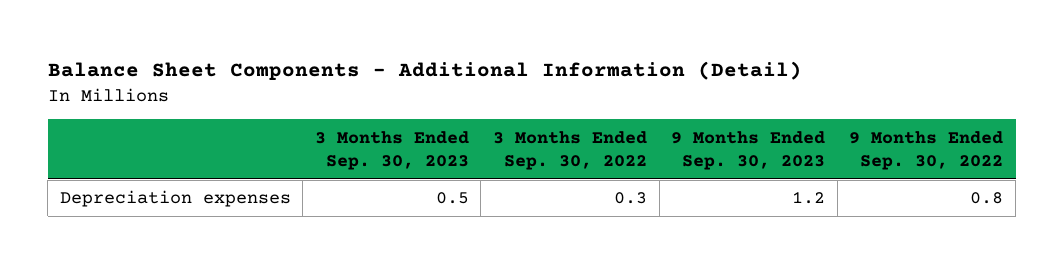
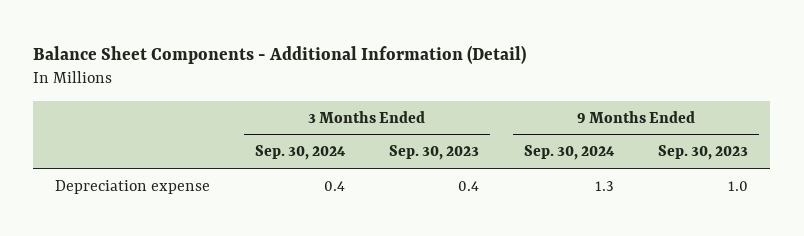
[493,130,648,171] 3 Months Ended Sep. 30, 2022 -> none
[849,130,1004,171] 9 Months Ended Sep. 30, 2022 -> none
none -> [254,145,346,161] Sep. 30, 2024
none -> [523,145,615,161] Sep. 30, 2024
[59,190,291,208] Depreciation expenses -> [55,179,211,194] Depreciation expense
[435,192,469,205] 0.5 -> [458,180,480,191] 0.4
[792,191,826,205] 1.2 -> [728,180,749,191] 1.0

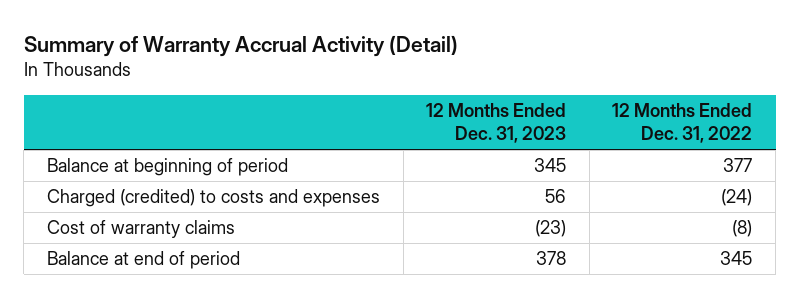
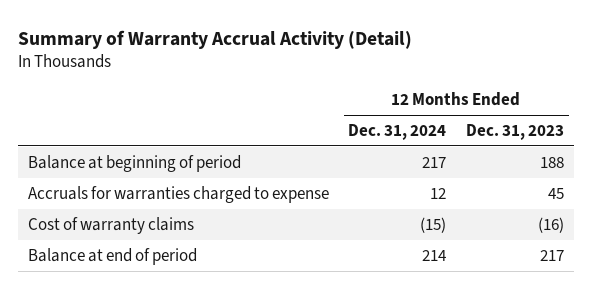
[612,102,753,144] 12 Months Ended Dec. 31, 2022 -> none
none -> [348,124,447,141] Dec. 31, 2024
[47,189,381,208] Charged (credited) to costs and expenses -> none
[534,158,567,173] 345 -> [539,156,564,168] 188
none -> [27,185,329,203] Accruals for warranties charged to expense
[535,220,567,238] (23) -> [537,216,564,233] (16)
[536,251,567,266] 378 -> [539,249,564,261] 217

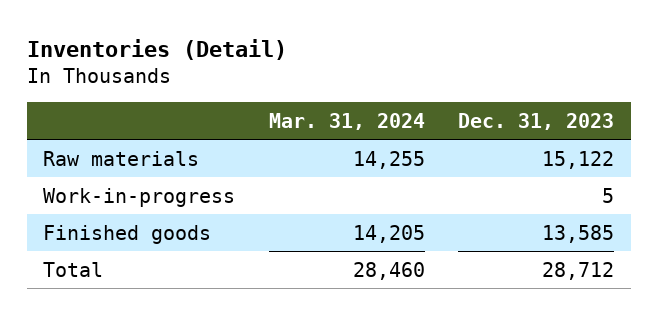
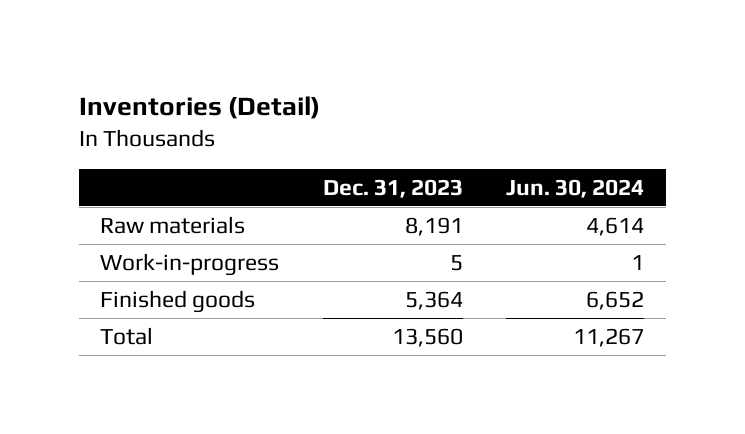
[268,112,425,130] Mar. 31, 2024 -> none
none -> [506,178,645,198] Jun. 30, 2024
[542,150,615,169] 15,122 -> [404,216,463,236] 8,191
[542,224,615,243] 13,585 -> [404,290,463,310] 5,364
[542,261,615,280] 28,712 -> [391,327,463,347] 13,560

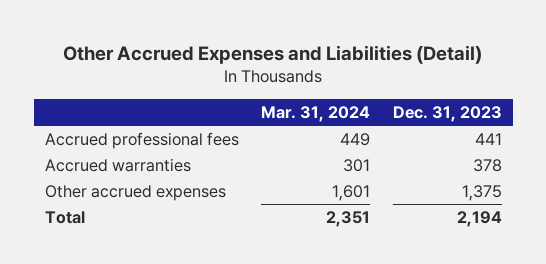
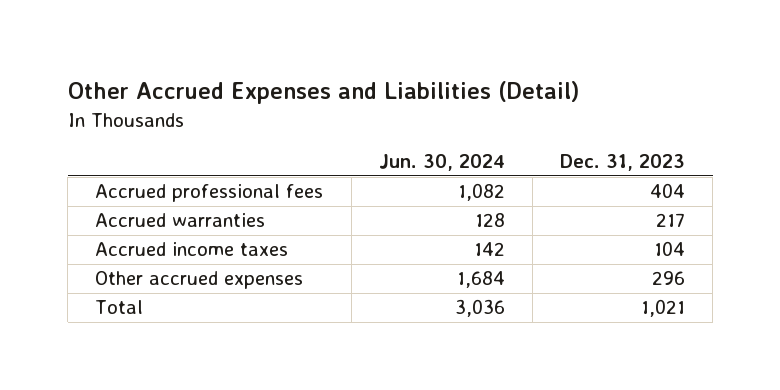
[261,105,371,122] Mar. 31, 2024 -> none
none -> [378,154,505,172] Jun. 30, 2024
[474,133,502,146] 441 -> [650,183,686,199] 404
[472,159,502,173] 378 -> [656,213,686,228] 217
none -> [95,242,289,257] Accrued income taxes
[461,185,502,202] 1,375 -> [652,271,686,286] 296
[456,211,502,228] 2,194 -> [641,299,686,318] 1,021

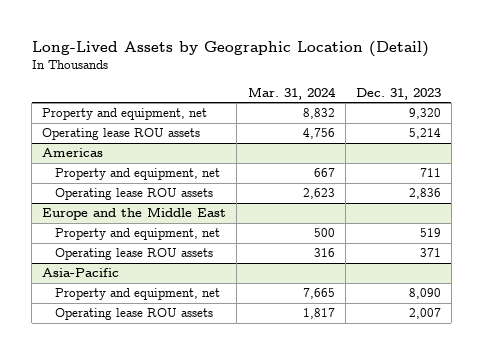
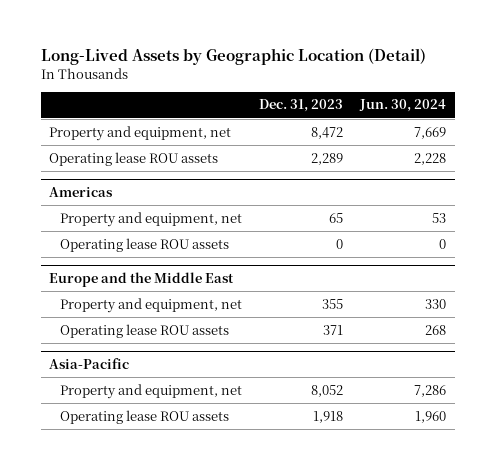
[247,86,336,100] Mar. 31, 2024 -> none
none -> [358,99,446,113] Jun. 30, 2024
[408,108,441,120] 9,320 -> [310,126,343,139] 8,472
[408,128,441,140] 5,214 -> [310,152,343,165] 2,289
[419,168,441,178] 711 -> [328,212,343,223] 65
[408,188,441,200] 2,836 -> [335,238,343,249] 0
[419,228,441,238] 519 -> [321,298,343,309] 355
[408,288,441,300] 8,090 -> [310,384,343,397] 8,052
[408,308,441,320] 2,007 -> [312,410,343,423] 1,918

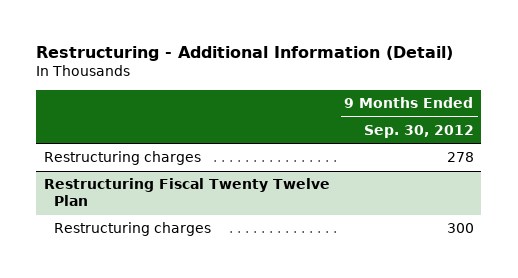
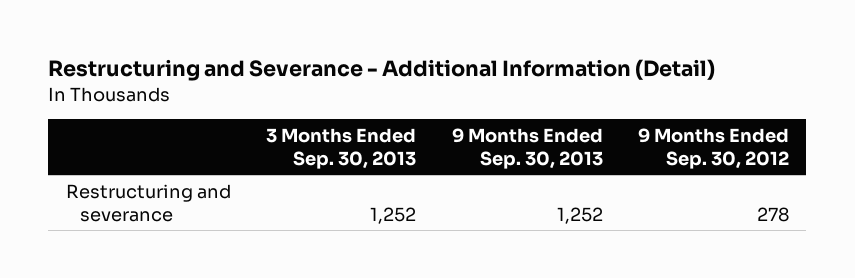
[36,45,454,61] Restructuring - Additional Information (Detail) -> [48,59,716,82] Restructuring and Severance - Additional Information (Detail)
none -> [266,127,417,169] 3 Months Ended Sep. 30, 2013
none -> [451,127,603,169] 9 Months Ended Sep. 30, 2013
[43,178,330,207] Restructuring Fiscal Twenty Twelve Plan -> none
[53,222,211,237] Restructuring charges -> none
[43,151,201,166] Restructuring charges -> [65,183,231,222] Restructuring and severance

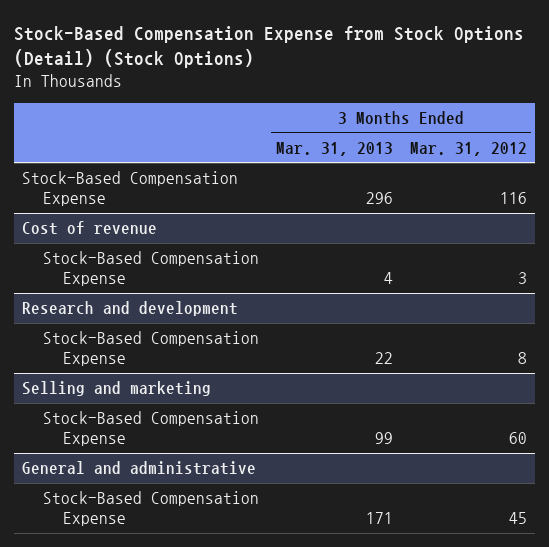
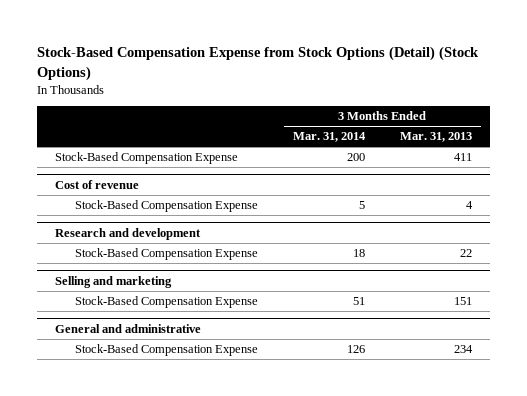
[409,141,527,156] Mar. 31, 2012 -> none
none -> [292,132,366,143] Mar. 31, 2014
[365,192,393,205] 296 -> [454,153,473,162] 411
[374,432,393,445] 99 -> [454,297,473,306] 151
[365,512,393,525] 171 -> [454,345,474,354] 234

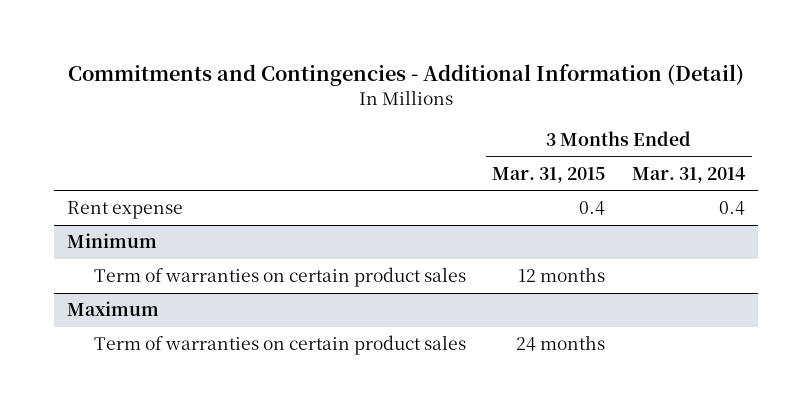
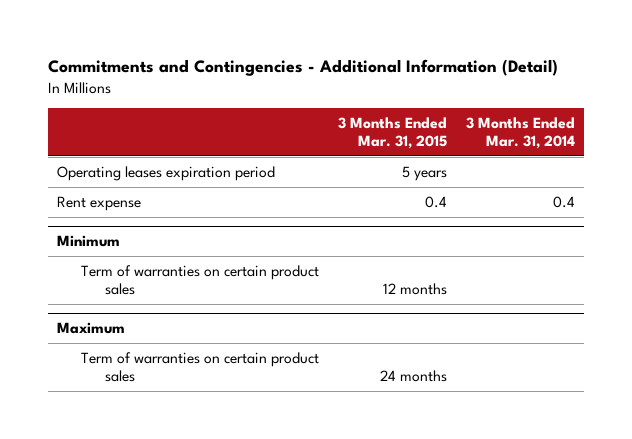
none -> [57,166,276,182] Operating leases expiration period

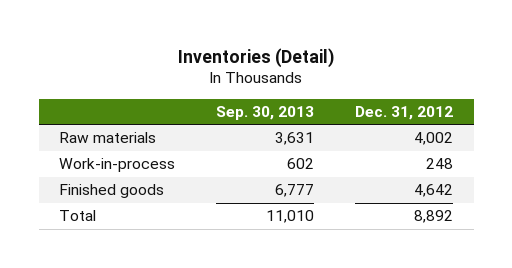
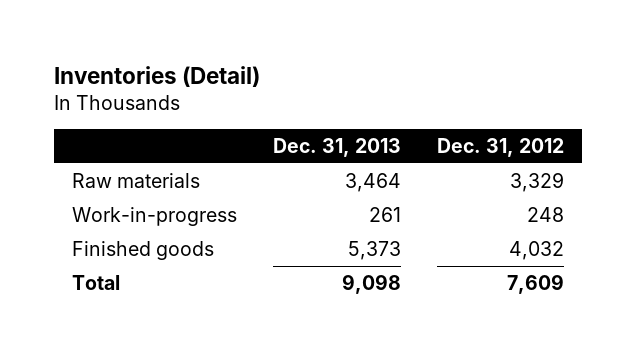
[216,105,315,120] Sep. 30, 2013 -> none
none -> [272,138,401,158] Dec. 31, 2013
[414,132,454,146] 4,002 -> [509,171,564,192] 3,329
[59,158,176,173] Work-in-process -> [71,206,237,226] Work-in-progress
[414,184,454,198] 4,642 -> [508,240,564,260] 4,032
[414,210,454,224] 8,892 -> [506,273,564,294] 7,609

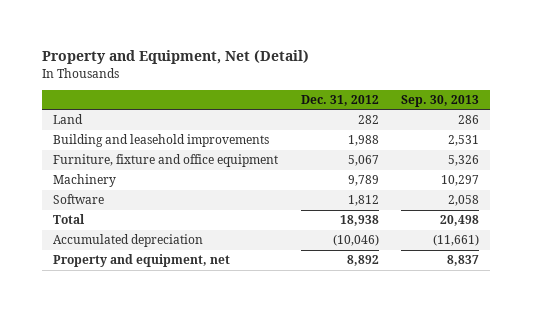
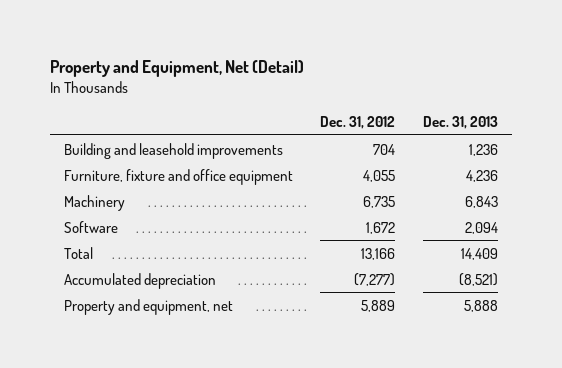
[401,94,480,107] Sep. 30, 2013 -> none
none -> [422,115,498,129] Dec. 31, 2013
[53,114,84,125] Land -> none
[347,135,379,147] 1,988 -> [373,143,396,155] 704
[347,155,379,167] 5,067 -> [363,169,396,182] 4,055
[347,175,379,187] 9,789 -> [363,195,396,208] 6,735
[347,195,379,207] 1,812 -> [366,221,396,234] 1,672
[339,215,379,227] 18,938 -> [361,247,396,260] 13,166
[332,234,379,247] (10,046) -> [354,272,396,286] (7,277)
[346,255,379,267] 8,892 -> [361,299,396,312] 5,889

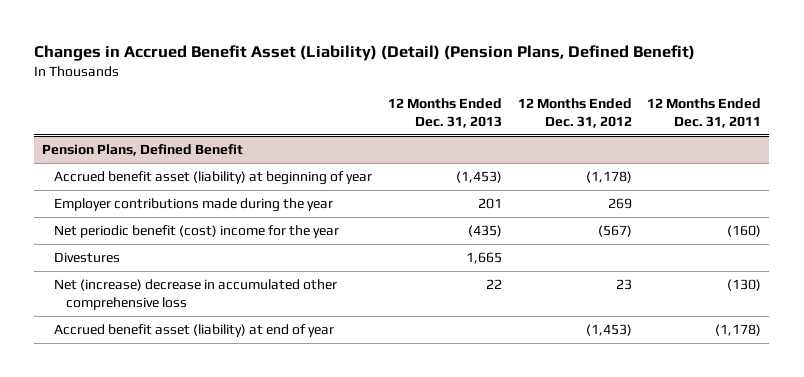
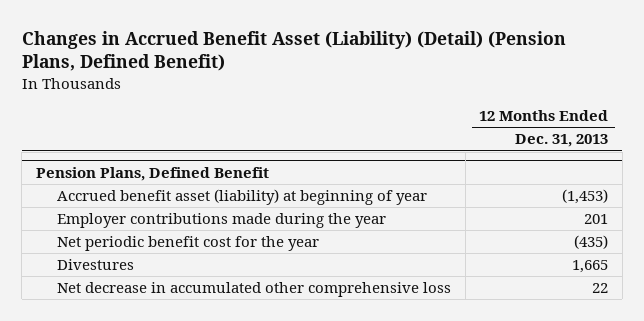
[517,98,632,128] 12 Months Ended Dec. 31, 2012 -> none
[647,98,762,128] 12 Months Ended Dec. 31, 2011 -> none
[54,225,340,239] Net periodic benefit (cost) income for the year -> [57,236,320,252] Net periodic benefit cost for the year
[54,324,335,338] Accrued benefit asset (liability) at end of year -> none
[54,279,338,310] Net (increase) decrease in accumulated other comprehensive loss -> [57,282,452,298] Net decrease in accumulated other comprehensive loss

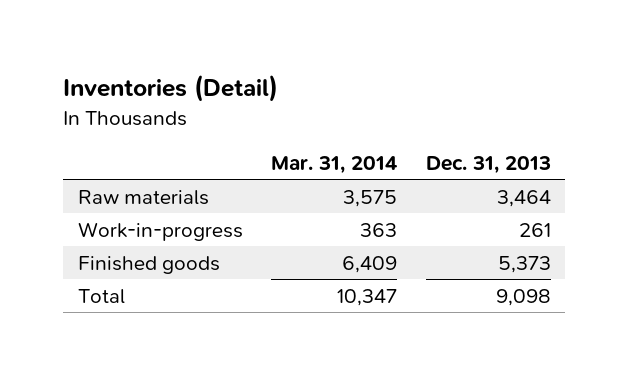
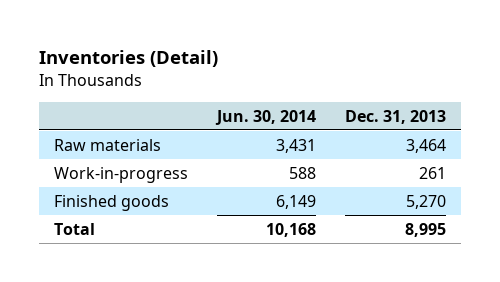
[271,155,398,174] Mar. 31, 2014 -> none
none -> [214,109,316,125] Jun. 30, 2014
[497,255,551,273] 5,373 -> [406,194,447,209] 5,270
[495,288,551,306] 9,098 -> [405,222,447,237] 8,995

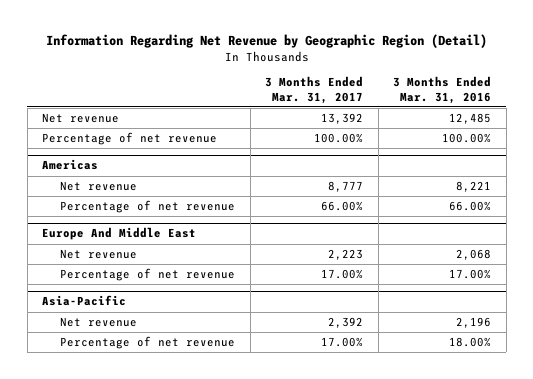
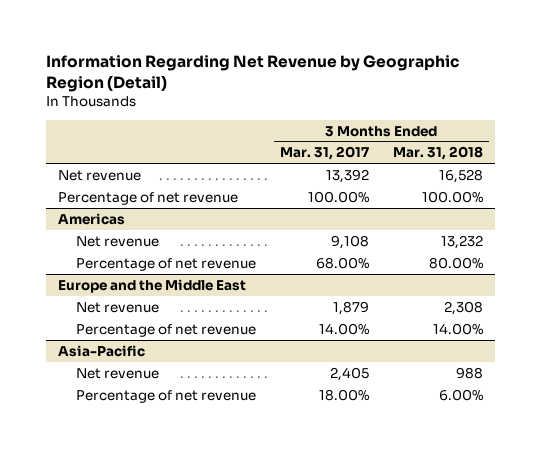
[393,76,492,104] 3 Months Ended Mar. 31, 2016 -> none
none -> [392,146,483,161] Mar. 31, 2018
[328,181,364,193] 8,777 -> [330,234,369,249] 9,108
[321,201,364,212] 66.00% -> [315,256,369,269] 68.00%
[42,227,197,241] Europe And Middle East -> [57,278,246,293] Europe and the Middle East
[328,249,364,261] 2,223 -> [332,300,369,315] 1,879
[321,269,364,280] 17.00% -> [318,322,369,335] 14.00%
[328,317,364,329] 2,392 -> [329,366,369,381] 2,405
[321,337,364,348] 17.00% -> [318,388,369,401] 18.00%

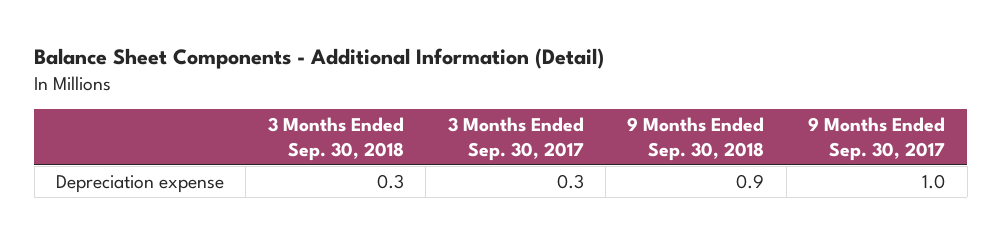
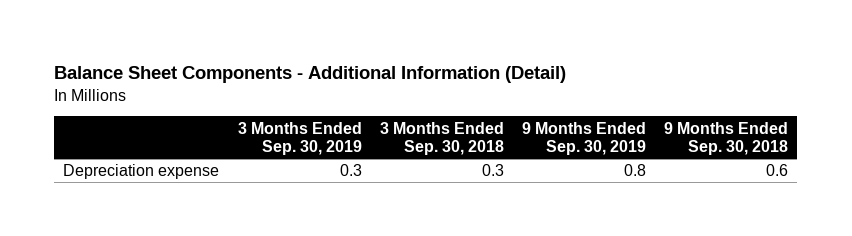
[447,117,584,161] 3 Months Ended Sep. 30, 2017 -> none
[808,117,946,161] 9 Months Ended Sep. 30, 2017 -> none
none -> [237,121,362,156] 3 Months Ended Sep. 30, 2019
none -> [522,121,647,156] 9 Months Ended Sep. 30, 2019
[736,173,765,189] 0.9 -> [766,164,789,177] 0.6

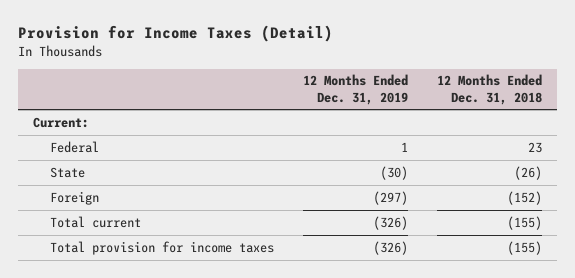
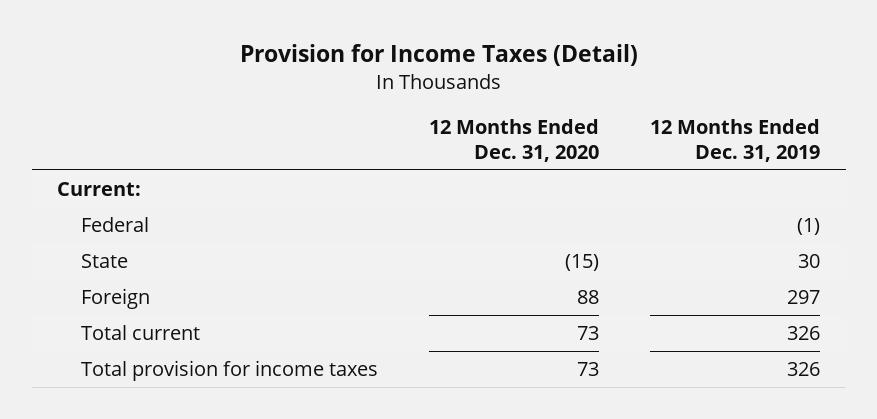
[437,74,543,105] 12 Months Ended Dec. 31, 2018 -> none
none -> [429,119,600,162] 12 Months Ended Dec. 31, 2020
[401,141,409,152] 1 -> [797,218,821,236] (1)
[380,165,409,180] (30) -> [798,254,821,269] 30
[373,190,409,205] (297) -> [787,290,821,305] 297
[373,215,409,230] (326) -> [787,326,821,341] 326
[373,240,409,255] (326) -> [787,362,821,377] 326

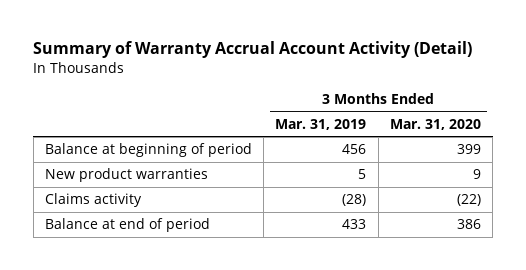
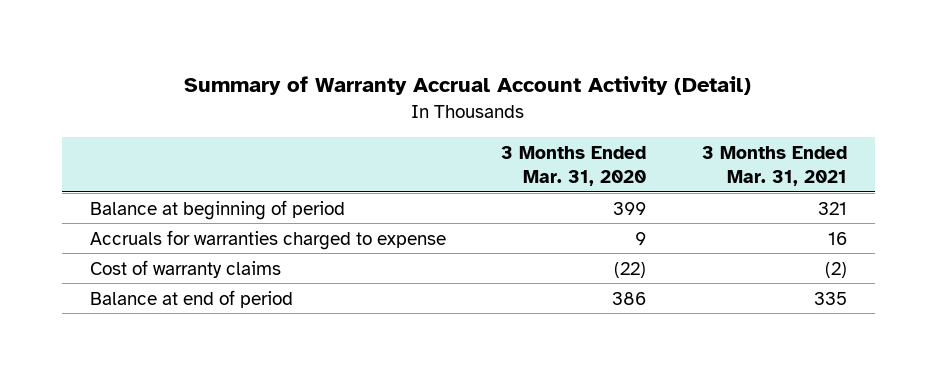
[275,118,367,130] Mar. 31, 2019 -> none
none -> [701,145,847,187] 3 Months Ended Mar. 31, 2021
[44,168,208,183] New product warranties -> [90,229,447,250] Accruals for warranties charged to expense
[44,193,142,208] Claims activity -> [90,259,282,278] Cost of warranty claims

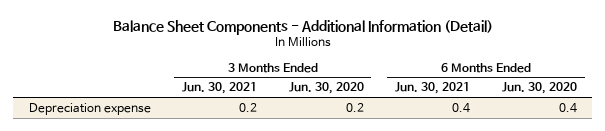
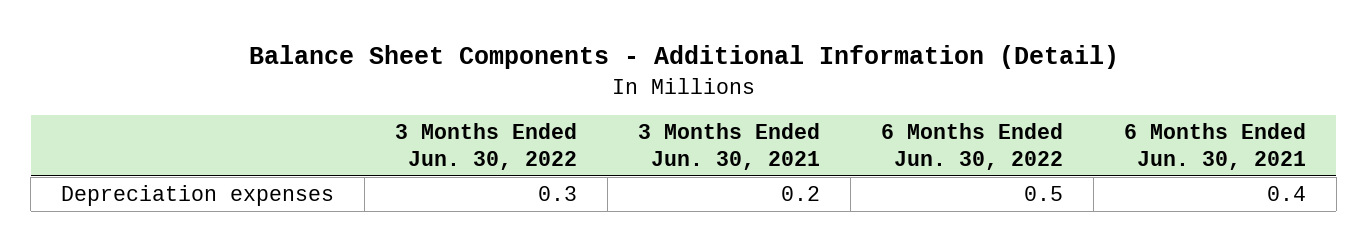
[288,82,364,95] Jun. 30, 2020 -> none
[501,82,577,95] Jun. 30, 2020 -> none
none -> [395,123,578,170] 3 Months Ended Jun. 30, 2022
none -> [881,123,1064,170] 6 Months Ended Jun. 30, 2022
[28,102,151,115] Depreciation expense -> [61,185,335,207] Depreciation expenses

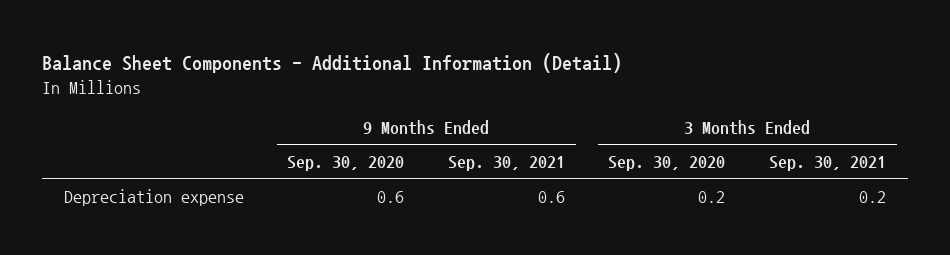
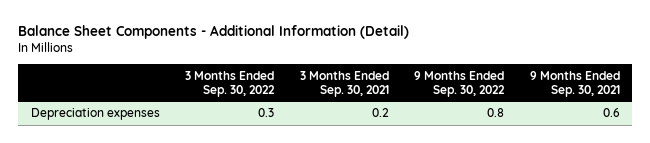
[287,155,405,171] Sep. 30, 2020 -> none
[608,155,726,171] Sep. 30, 2020 -> none
none -> [185,70,276,98] 3 Months Ended Sep. 30, 2022
none -> [414,70,506,98] 9 Months Ended Sep. 30, 2022
[63,188,244,206] Depreciation expense -> [30,108,160,121] Depreciation expenses

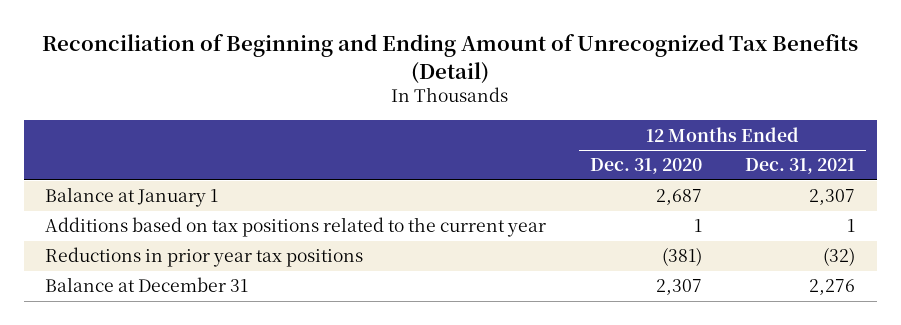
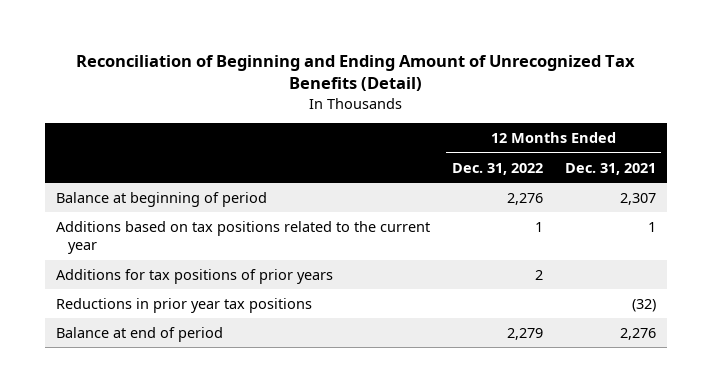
[589,158,702,175] Dec. 31, 2020 -> none
none -> [451,162,543,175] Dec. 31, 2022
[45,187,219,208] Balance at January 1 -> [55,191,267,207] Balance at beginning of period
none -> [55,268,333,284] Additions for tax positions of prior years
[45,277,249,293] Balance at December 31 -> [55,326,223,342] Balance at end of period

